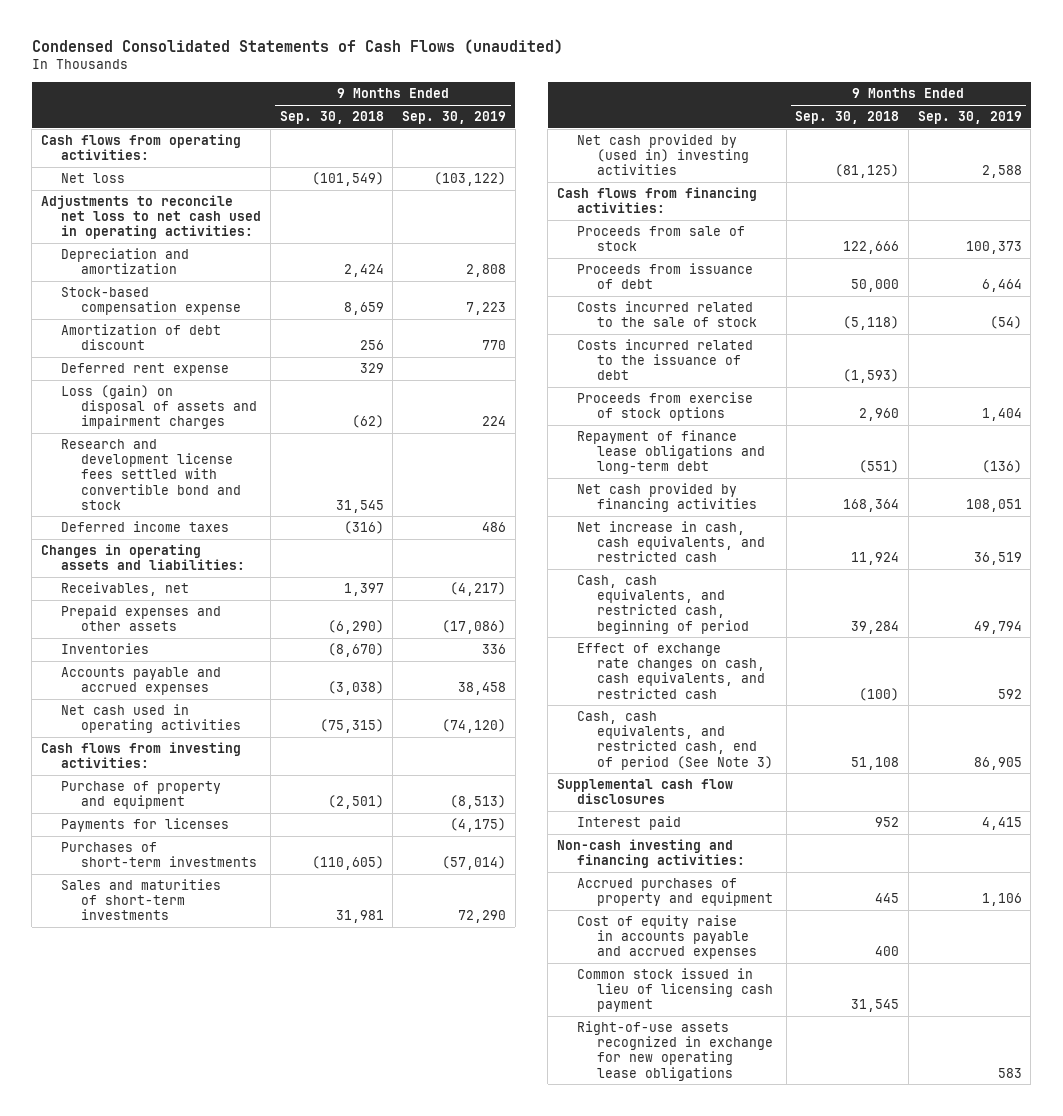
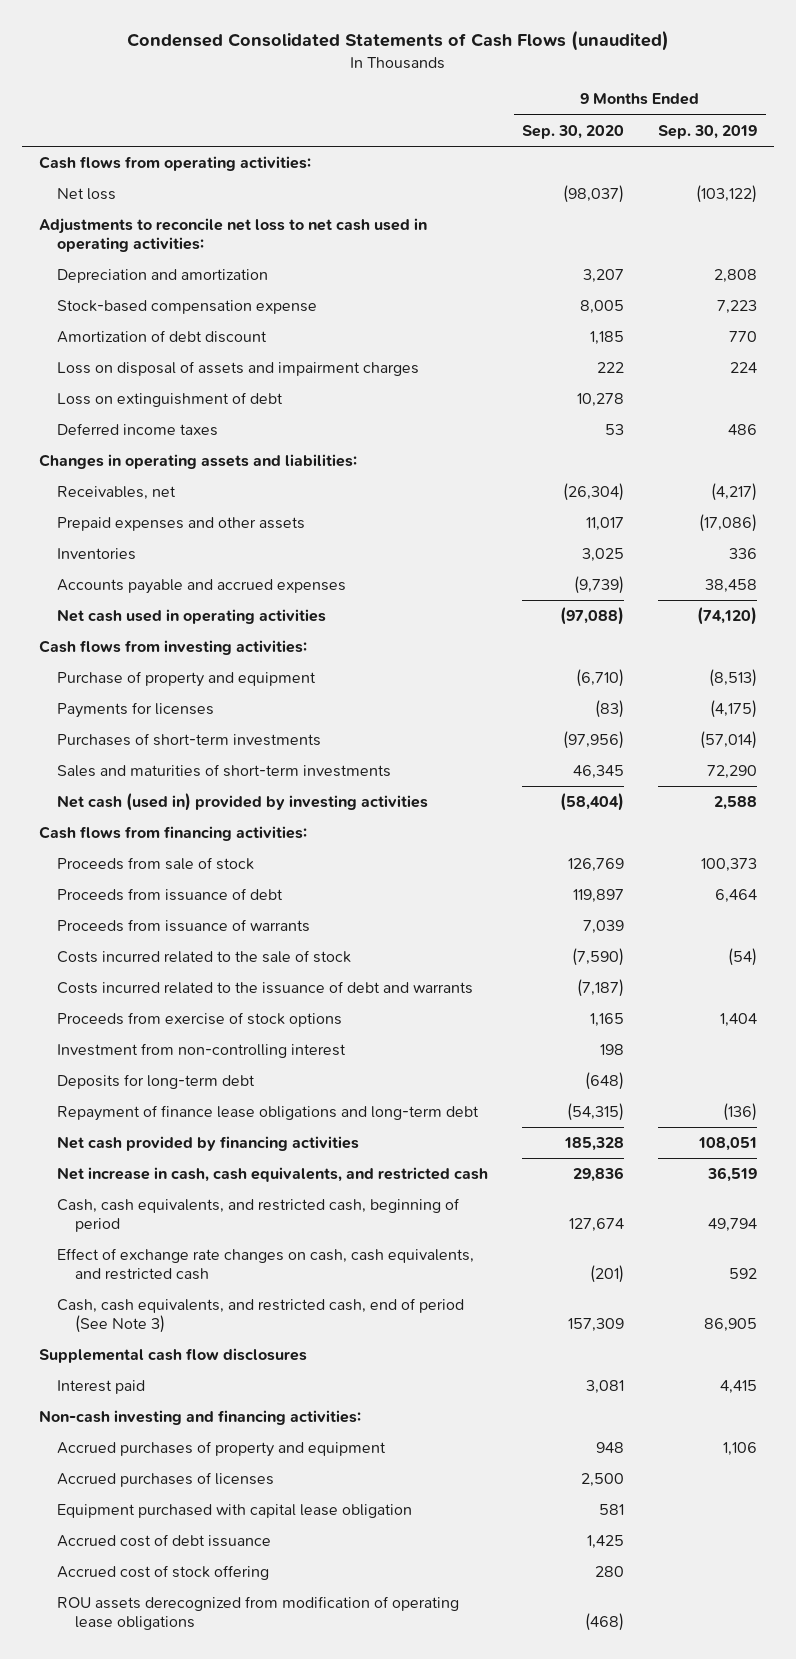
[279,111,384,125] Sep. 30, 2018 -> none
none -> [522,124,625,139] Sep. 30, 2020
[61,363,230,377] Deferred rent expense -> none
[61,439,242,510] Research and development license fees settled with convertible bond and stock -> none
[61,385,258,430] Loss (gain) on disposal of assets and impairment charges -> [56,361,419,377] Loss on disposal of assets and impairment charges
none -> [56,392,283,408] Loss on extinguishment of debt
[576,134,750,176] Net cash provided by (used in) investing activities -> [56,793,428,812] Net cash (used in) provided by investing activities
none -> [56,919,310,933] Proceeds from issuance of warrants
[576,339,753,381] Costs incurred related to the issuance of debt -> [56,981,473,995] Costs incurred related to the issuance of debt and warrants
none -> [56,1043,346,1059] Investment from non-controlling interest
none -> [56,1074,255,1090] Deposits for long-term debt
[576,915,758,960] Cost of equity raise in accounts payable and accrued expenses -> none
[576,968,774,1013] Common stock issued in lieu of licensing cash payment -> none
[576,1021,774,1081] Right-of-use assets recognized in exchange for new operating lease obligations -> none
none -> [56,1472,274,1488] Accrued purchases of licenses
none -> [56,1504,412,1519] Equipment purchased with capital lease obligation
none -> [56,1534,271,1548] Accrued cost of debt issuance
none -> [56,1565,269,1581] Accrued cost of stock offering
none -> [56,1596,459,1630] ROU assets derecognized from modification of operating lease obligations

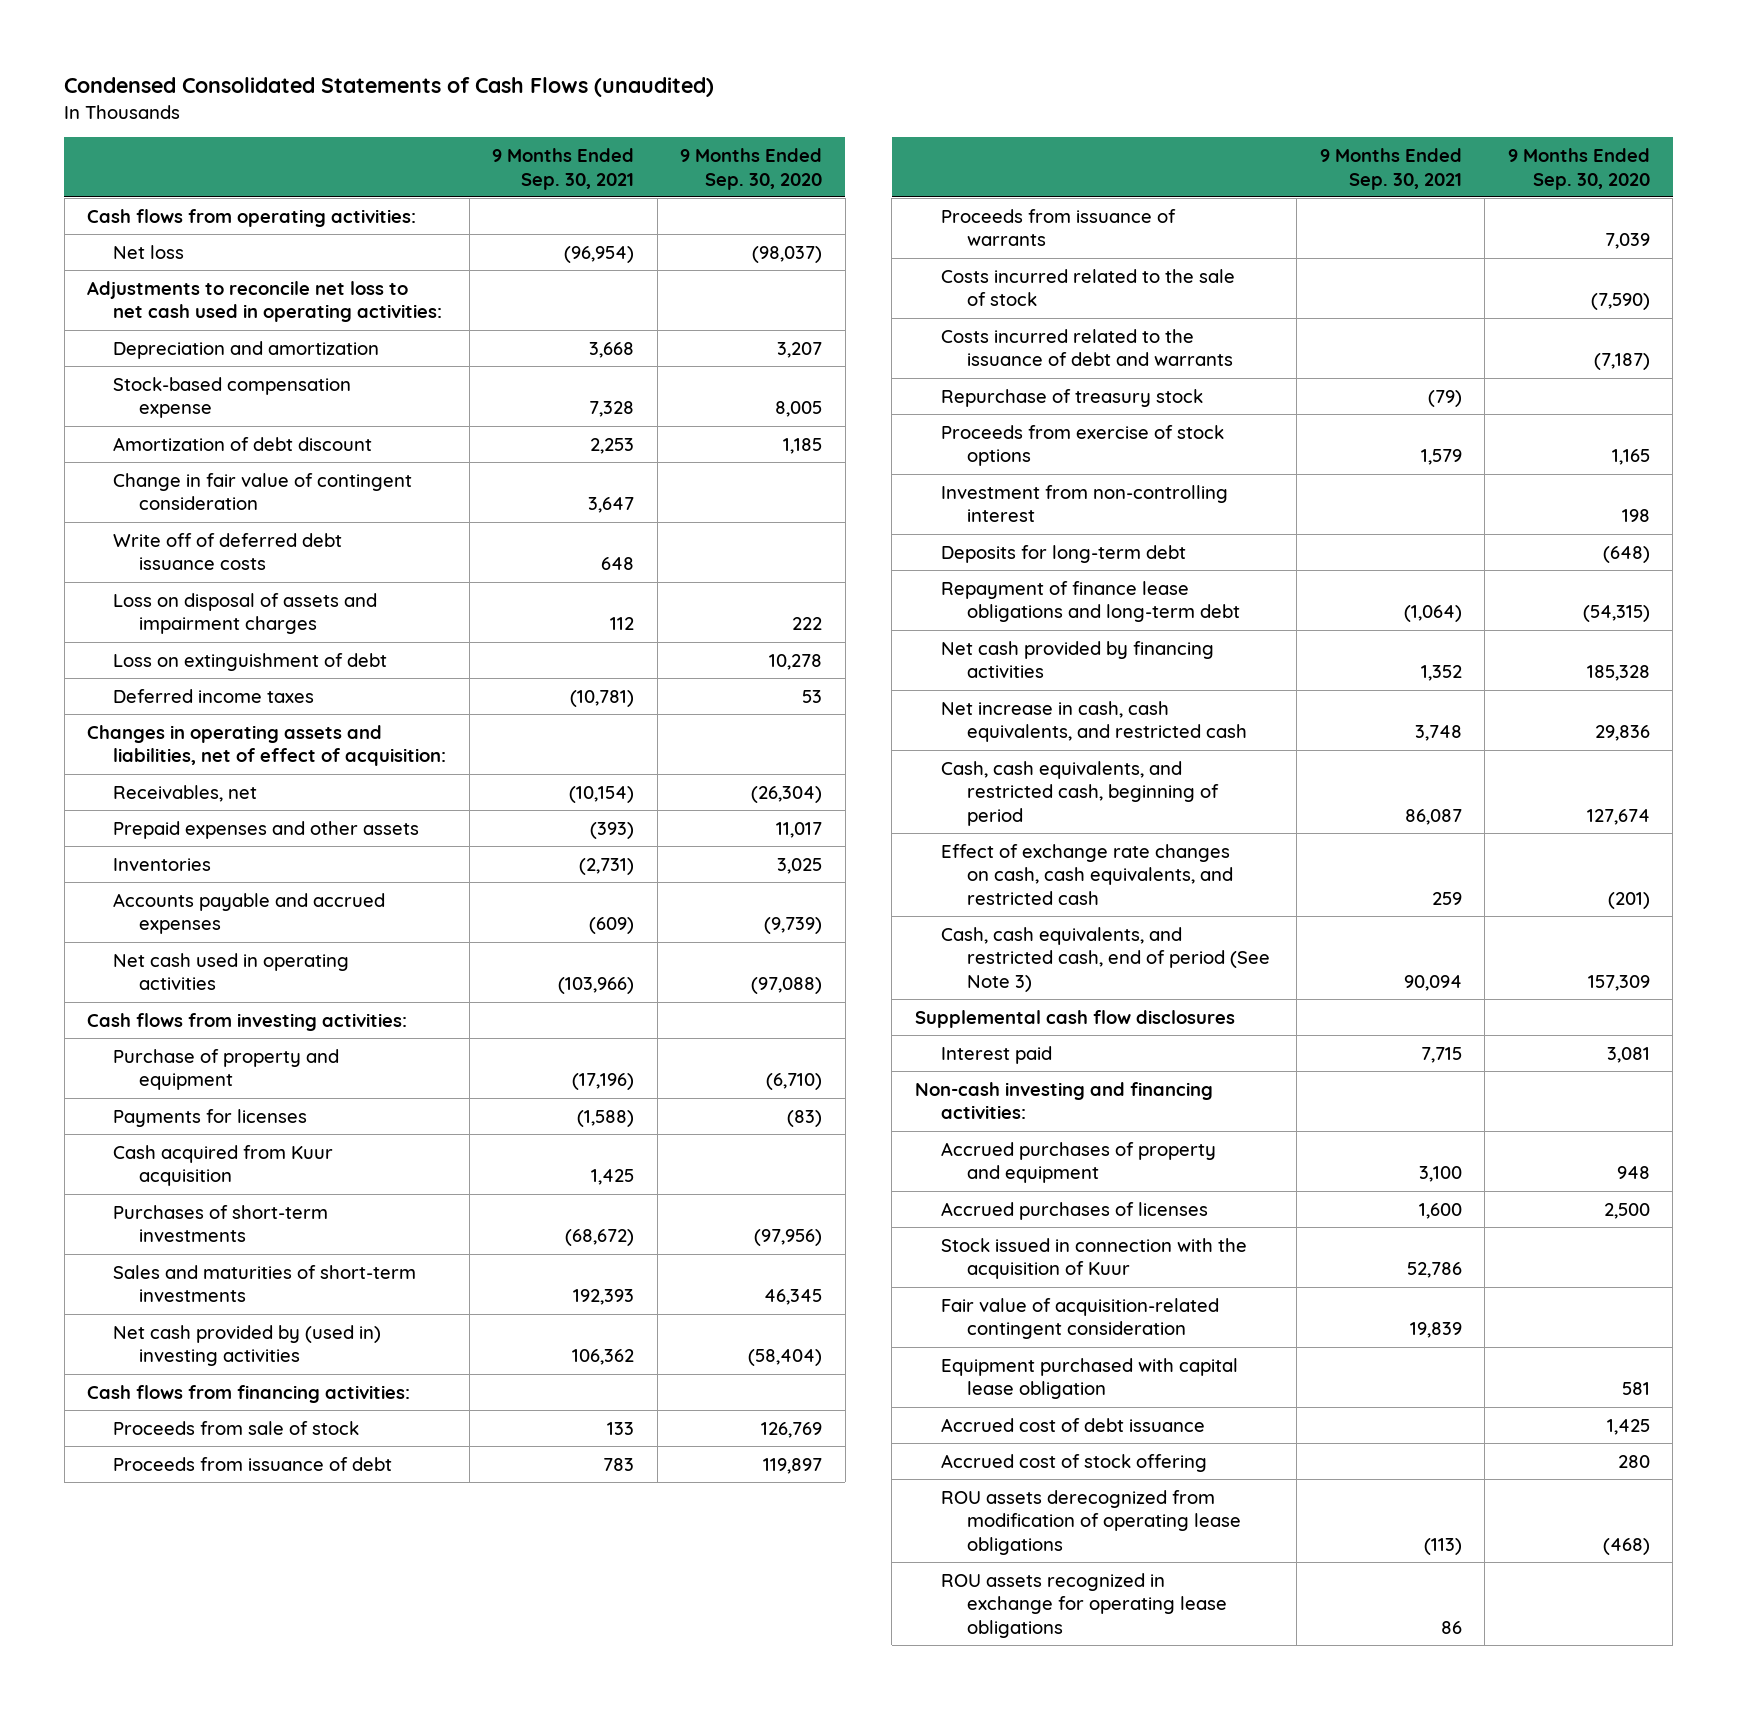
[658,124,758,139] Sep. 30, 2019 -> none
none -> [492,147,635,190] 9 Months Ended Sep. 30, 2021
none -> [113,472,413,511] Change in fair value of contingent consideration
none -> [113,532,343,571] Write off of deferred debt issuance costs
[38,454,357,470] Changes in operating assets and liabilities: -> [87,724,447,767] Changes in operating assets and liabilities, net of effect of acquisition:
none -> [113,1144,334,1187] Cash acquired from Kuur acquisition
[56,793,428,812] Net cash (used in) provided by investing activities -> [113,1324,382,1367] Net cash provided by (used in) investing activities
none -> [940,388,1203,407] Repurchase of treasury stock
none -> [940,1237,1247,1280] Stock issued in connection with the acquisition of Kuur
none -> [940,1297,1219,1340] Fair value of acquisition-related contingent consideration
none -> [940,1572,1227,1639] ROU assets recognized in exchange for operating lease obligations

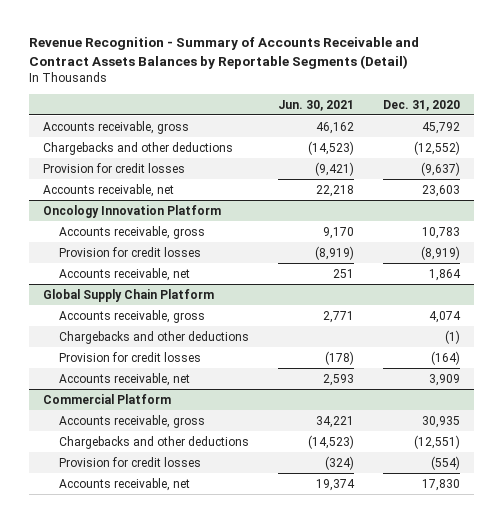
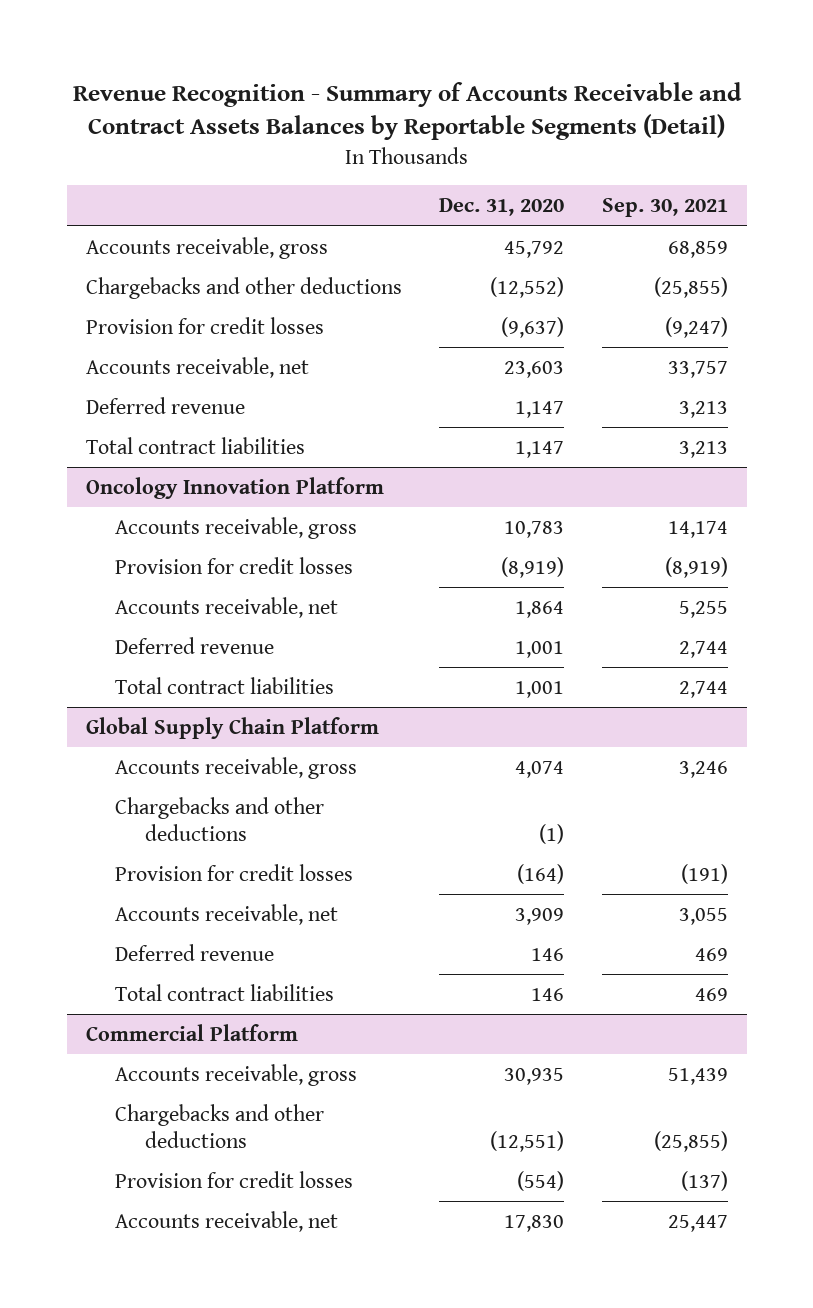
[278,99,355,111] Jun. 30, 2021 -> none
none -> [601,198,728,218] Sep. 30, 2021
none -> [85,396,245,414] Deferred revenue
none -> [85,436,305,454] Total contract liabilities
none -> [115,636,275,654] Deferred revenue
none -> [115,676,335,694] Total contract liabilities
none -> [115,943,275,961] Deferred revenue
none -> [115,983,335,1001] Total contract liabilities

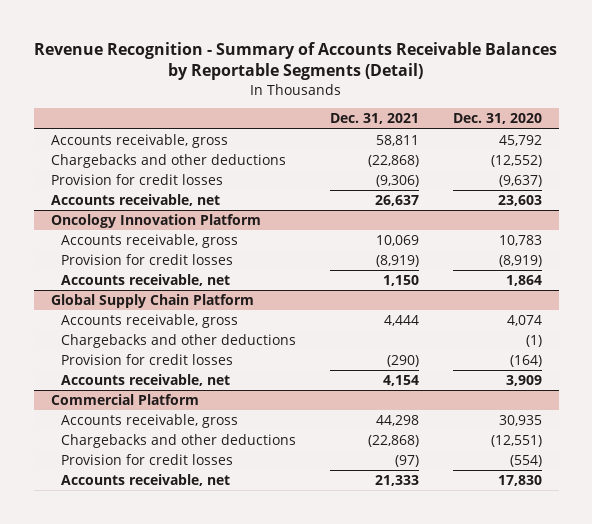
[72,81,742,141] Revenue Recognition - Summary of Accounts Receivable and Contract Assets Balances by Reportable Segments (Detail) -> [34,41,558,81] Revenue Recognition - Summary of Accounts Receivable Balances by Reportable Segments (Detail)
[601,198,728,218] Sep. 30, 2021 -> none
none -> [329,113,419,125] Dec. 31, 2021
[85,396,245,414] Deferred revenue -> none
[85,436,305,454] Total contract liabilities -> none
[115,636,275,654] Deferred revenue -> none
[115,676,335,694] Total contract liabilities -> none
[115,943,275,961] Deferred revenue -> none
[115,983,335,1001] Total contract liabilities -> none

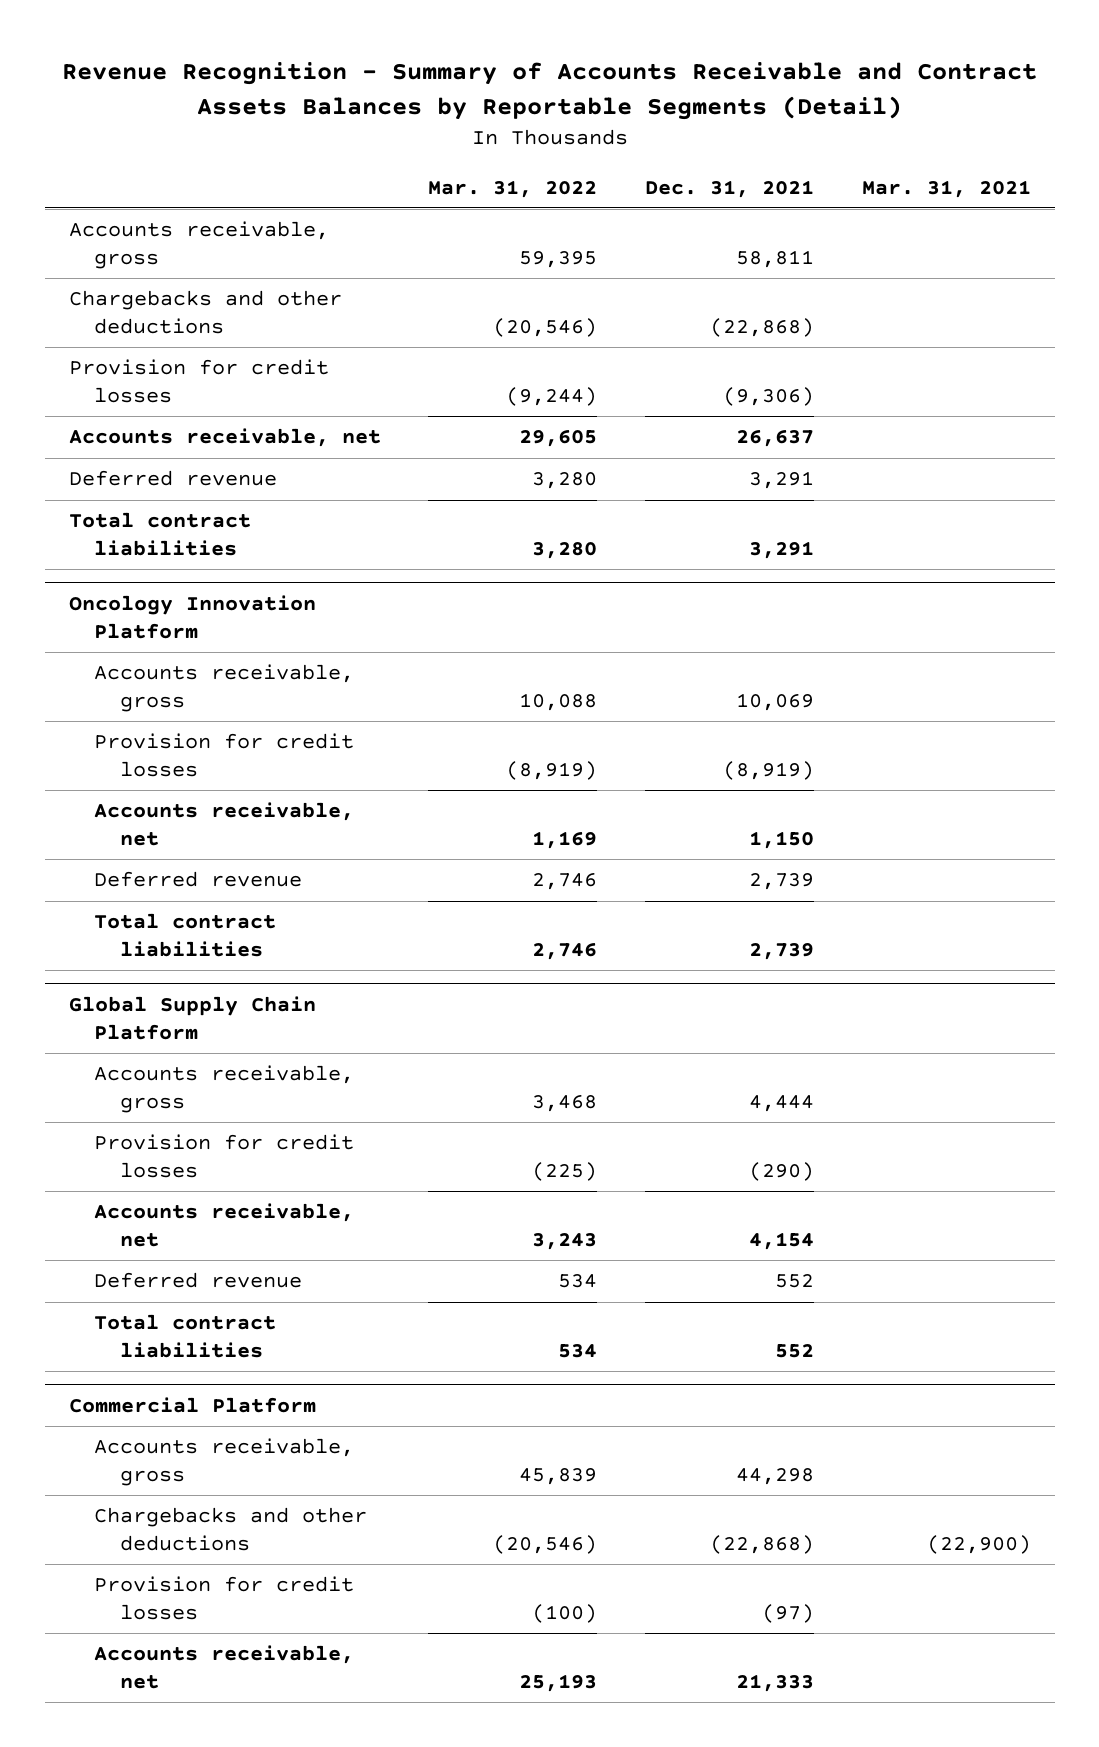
[34,41,558,81] Revenue Recognition - Summary of Accounts Receivable Balances by Reportable Segments (Detail) -> [61,62,1037,120] Revenue Recognition - Summary of Accounts Receivable and Contract Assets Balances by Reportable Segments (Detail)
[452,113,542,125] Dec. 31, 2020 -> none
none -> [428,179,598,198] Mar. 31, 2022
none -> [861,179,1031,198] Mar. 31, 2021
none -> [68,470,277,487] Deferred revenue
none -> [68,512,251,556] Total contract liabilities
none -> [94,871,303,888] Deferred revenue
none -> [94,913,277,957] Total contract liabilities
[60,333,296,348] Chargebacks and other deductions -> none
none -> [94,1272,303,1289] Deferred revenue
none -> [94,1314,277,1358] Total contract liabilities

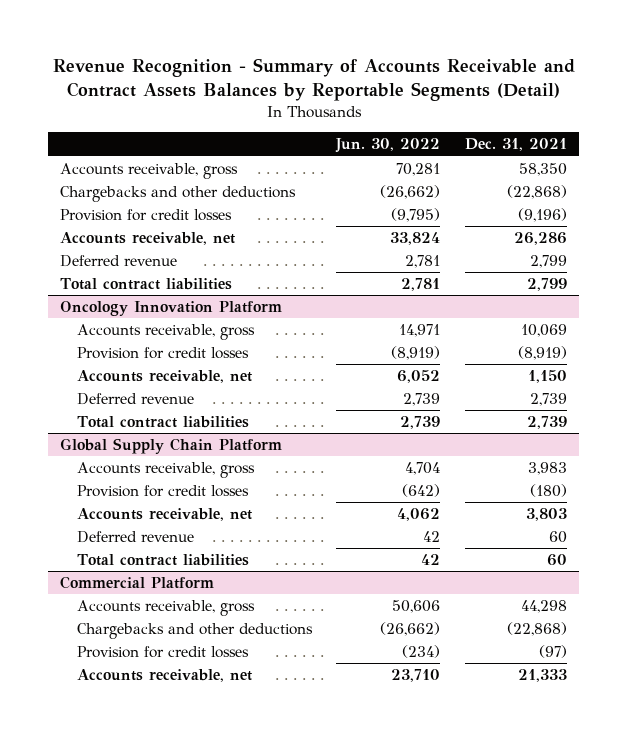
[428,179,598,198] Mar. 31, 2022 -> none
[861,179,1031,198] Mar. 31, 2021 -> none
none -> [335,138,441,154] Jun. 30, 2022
[736,249,815,268] 58,811 -> [519,163,568,177] 58,350
[723,386,815,406] (9,306) -> [518,208,568,223] (9,196)
[736,430,815,448] 26,637 -> [514,232,568,246] 26,286
[749,471,815,490] 3,291 -> [530,255,568,269] 2,799
[749,540,815,559] 3,291 -> [527,278,568,292] 2,799
[749,1094,815,1112] 4,444 -> [528,462,568,476] 3,983
[749,1161,815,1181] (290) -> [530,484,568,498] (180)
[749,1231,815,1250] 4,154 -> [526,508,568,522] 3,803
[775,1274,815,1289] 552 -> [549,531,568,544] 60
[775,1343,815,1358] 552 -> [547,554,568,567] 60

